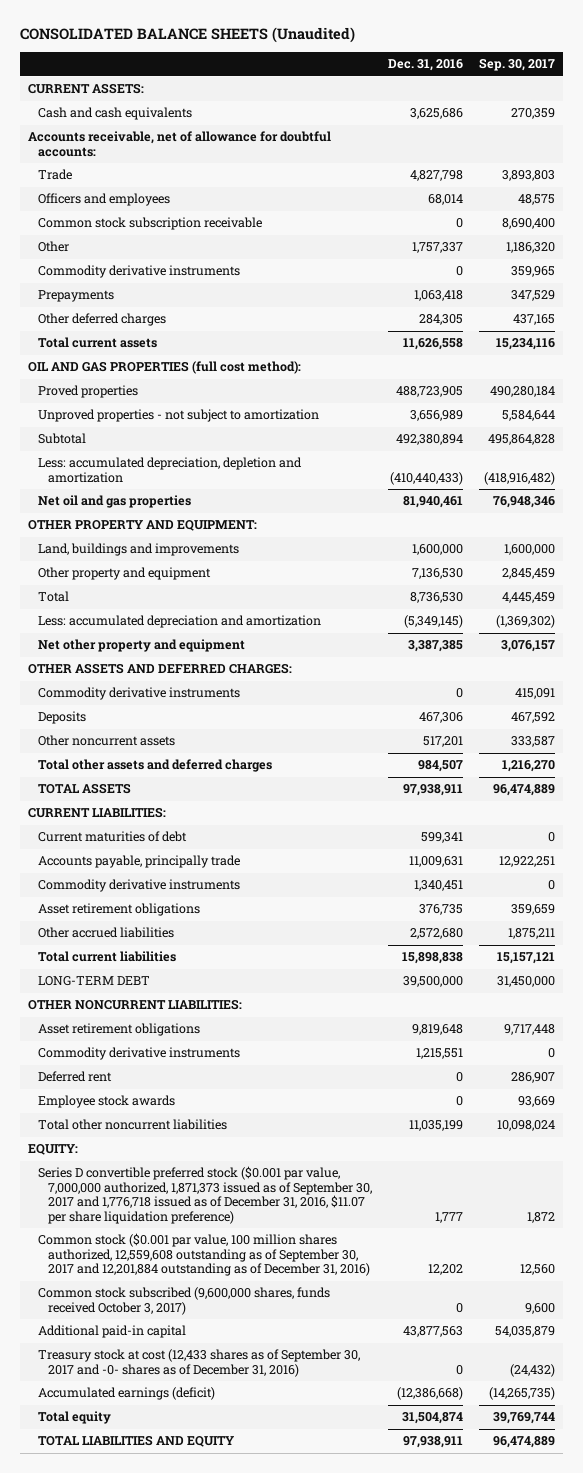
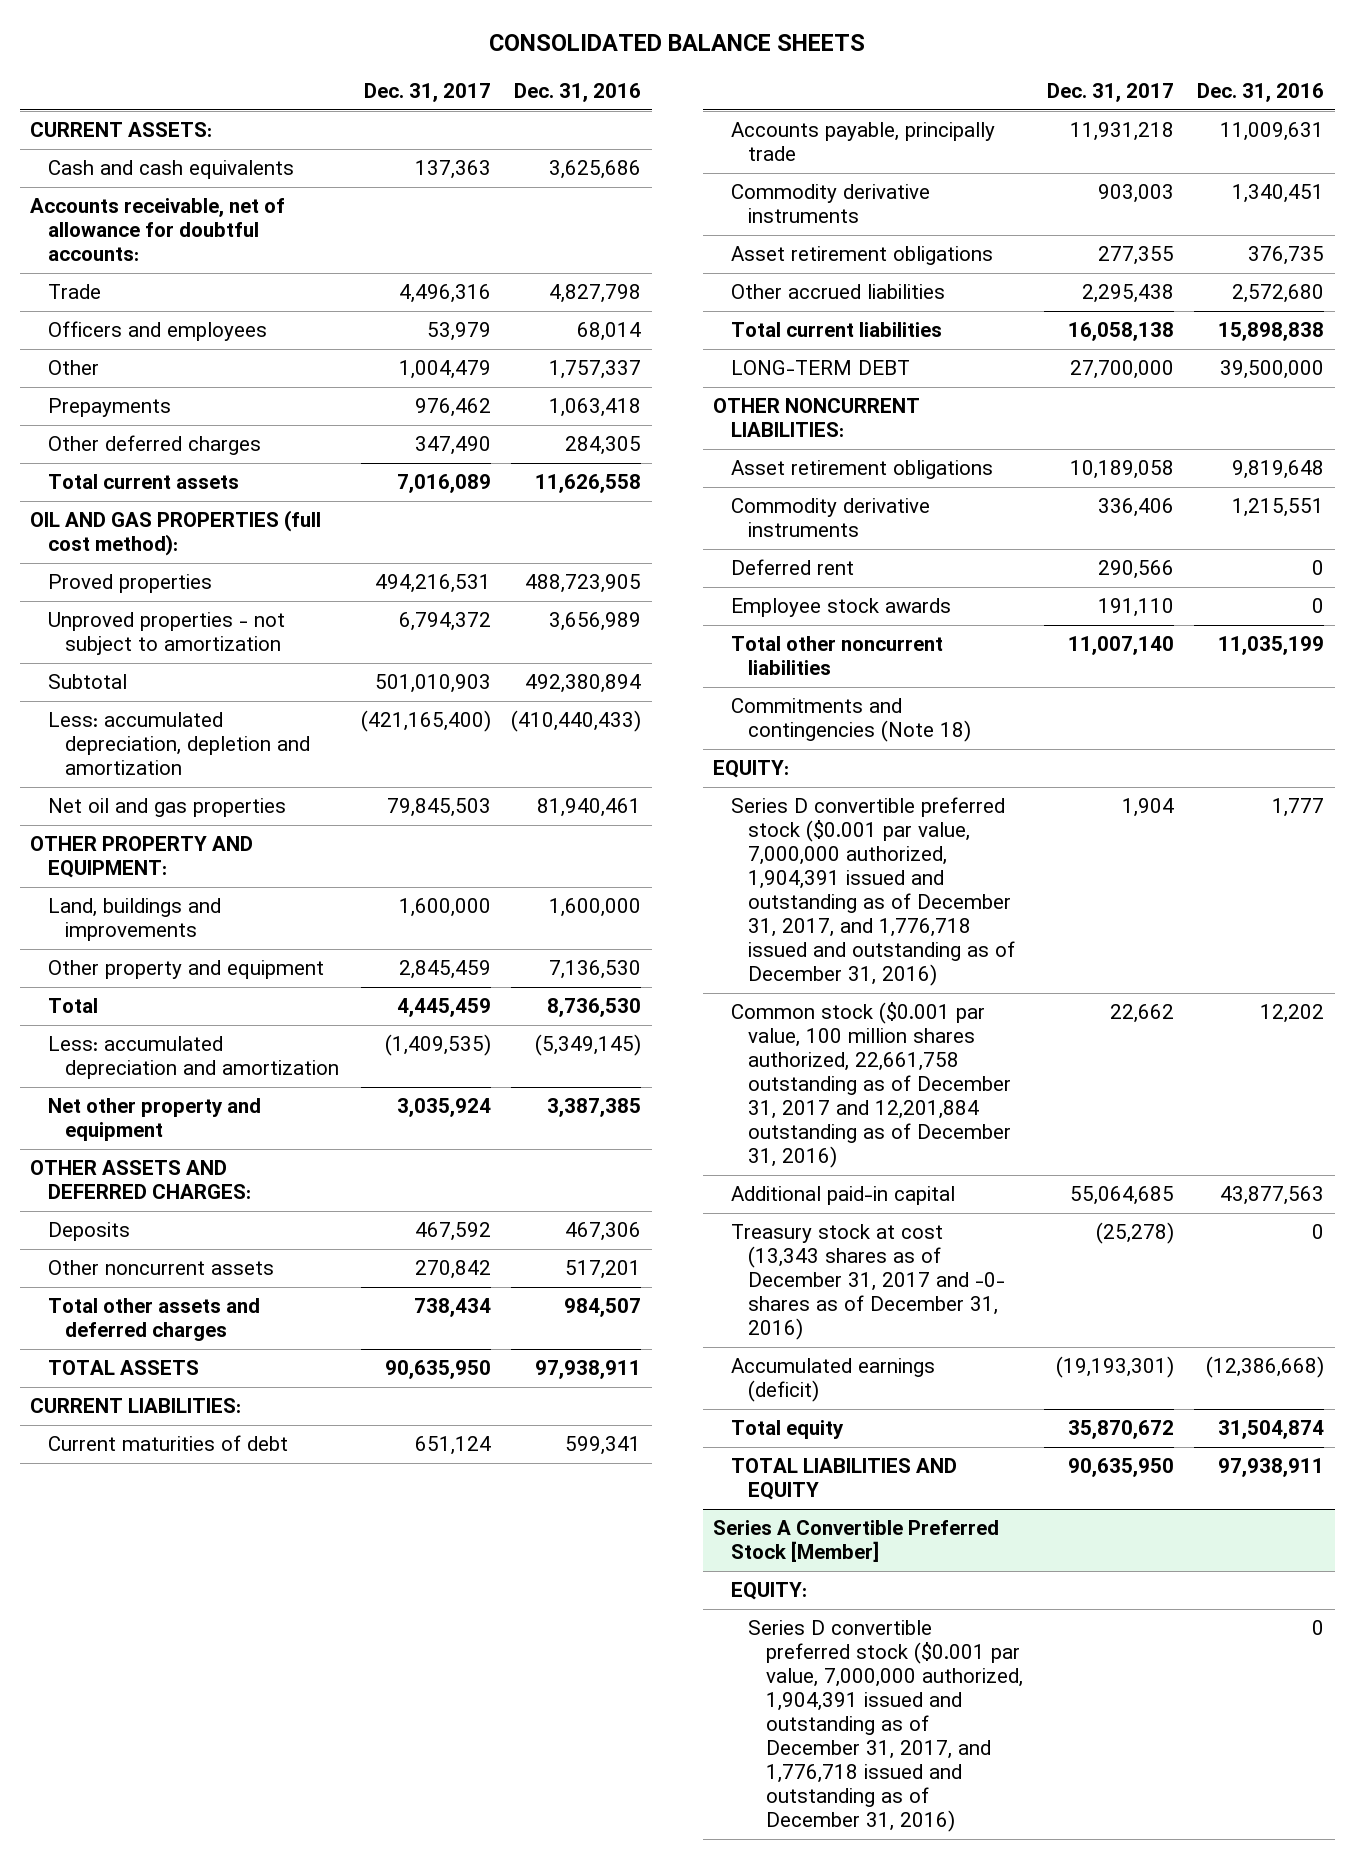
[20,27,356,44] CONSOLIDATED BALANCE SHEETS (Unaudited) -> [489,34,866,52] CONSOLIDATED BALANCE SHEETS
[479,58,556,72] Sep. 30, 2017 -> none
none -> [363,83,491,103] Dec. 31, 2017
[38,217,263,231] Common stock subscription receivable -> none
[38,265,241,279] Commodity derivative instruments -> none
[38,687,241,701] Commodity derivative instruments -> none
none -> [730,698,972,743] Commitments and contingencies (Note 18)
[38,1287,331,1315] Common stock subscribed (9,600,000 shares, funds received October 3, 2017) -> none
[38,1166,373,1224] Series D convertible preferred stock ($0.001 par value, 7,000,000 authorized, 1,871,373 issued as of September 30, 2017 and 1,776,718 issued as of December 31, 2016, $11.07 per share liquidation preference) -> [730,797,1016,987] Series D convertible preferred stock ($0.001 par value, 7,000,000 authorized, 1,904,391 issued and outstanding as of December 31, 2017, and 1,776,718 issued and outstanding as of December 31, 2016)
[38,1233,371,1277] Common stock ($0.001 par value, 100 million shares authorized, 12,559,608 outstanding as of September 30, 2017 and 12,201,884 outstanding as of December 31, 2016) -> [730,1002,1012,1169] Common stock ($0.001 par value, 100 million shares authorized, 22,661,758 outstanding as of December 31, 2017 and 12,201,884 outstanding as of December 31, 2016)
[38,1349,361,1377] Treasury stock at cost (12,433 shares as of September 30, 2017 and -0- shares as of December 31, 2016) -> [730,1224,1006,1341] Treasury stock at cost (13,343 shares as of December 31, 2017 and -0- shares as of December 31, 2016)
none -> [713,1520,1000,1563] Series A Convertible Preferred Stock [Member]
none -> [730,1582,807,1601] EQUITY:
none -> [748,1620,1023,1833] Series D convertible preferred stock ($0.001 par value, 7,000,000 authorized, 1,904,391 issued and outstanding as of December 31, 2017, and 1,776,718 issued and outstanding as of December 31, 2016)

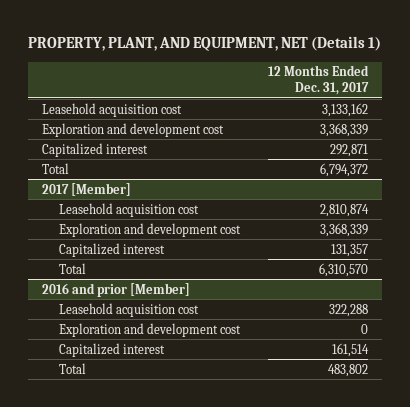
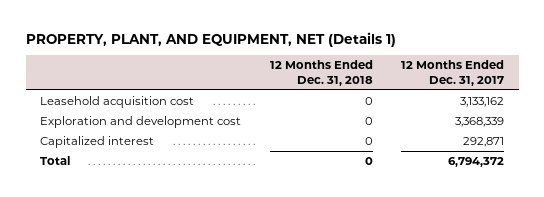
none -> [269,60,373,86] 12 Months Ended Dec. 31, 2018
[41,182,131,196] 2017 [Member] -> none
[59,202,200,217] Leasehold acquisition cost -> none
[59,222,242,237] Exploration and development cost -> none
[59,242,166,257] Capitalized interest -> none
[59,262,87,274] Total -> none
[41,282,190,297] 2016 and prior [Member] -> none
[59,302,200,317] Leasehold acquisition cost -> none
[59,322,242,337] Exploration and development cost -> none
[59,342,166,357] Capitalized interest -> none
[59,362,87,374] Total -> none

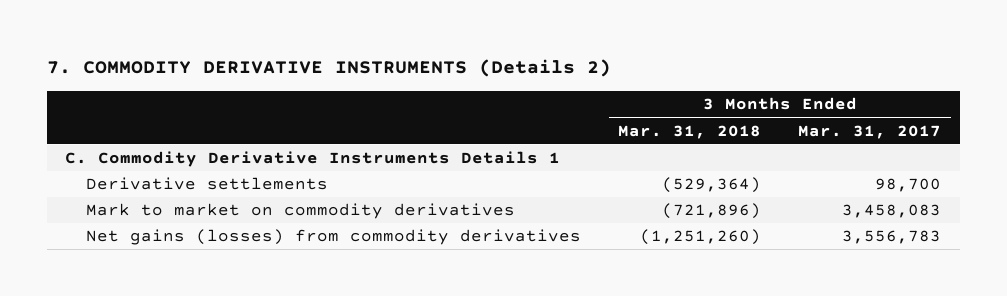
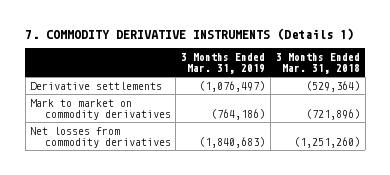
[46,59,611,78] 7. COMMODITY DERIVATIVE INSTRUMENTS (Details 2) -> [25,28,355,41] 7. COMMODITY DERIVATIVE INSTRUMENTS (Details 1)
[798,124,942,139] Mar. 31, 2017 -> none
none -> [181,52,266,74] 3 Months Ended Mar. 31, 2019
[65,151,561,168] C. Commodity Derivative Instruments Details 1 -> none
[85,229,581,246] Net gains (losses) from commodity derivatives -> [30,126,171,148] Net losses from commodity derivatives

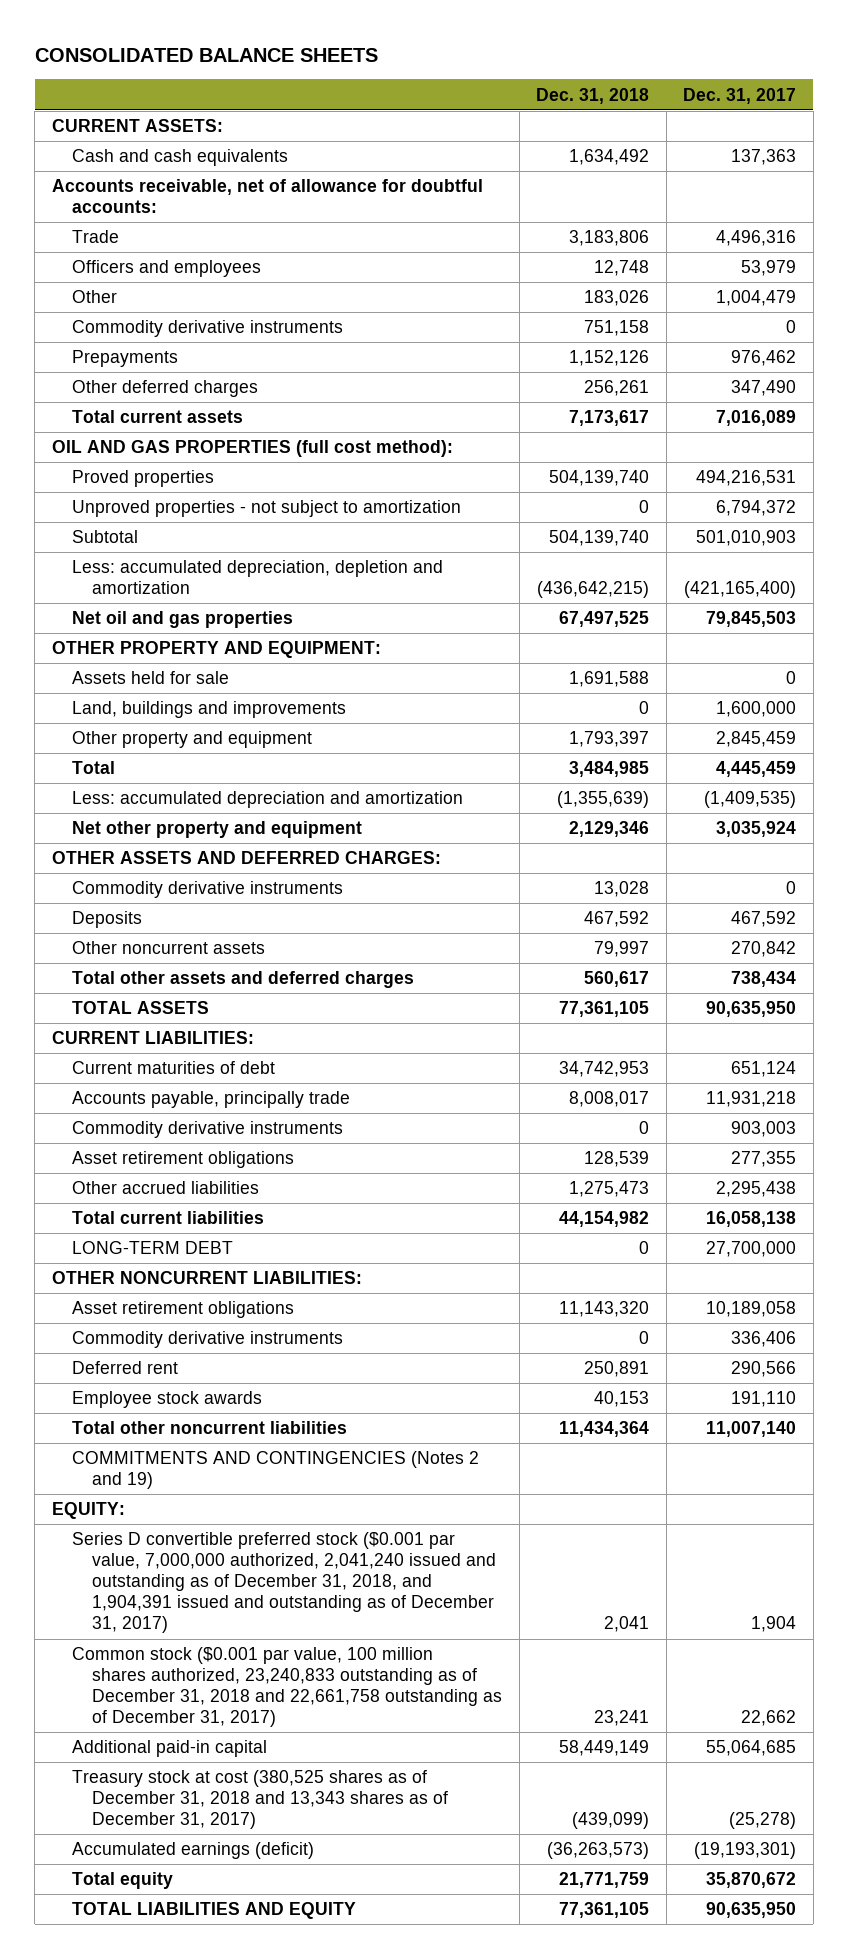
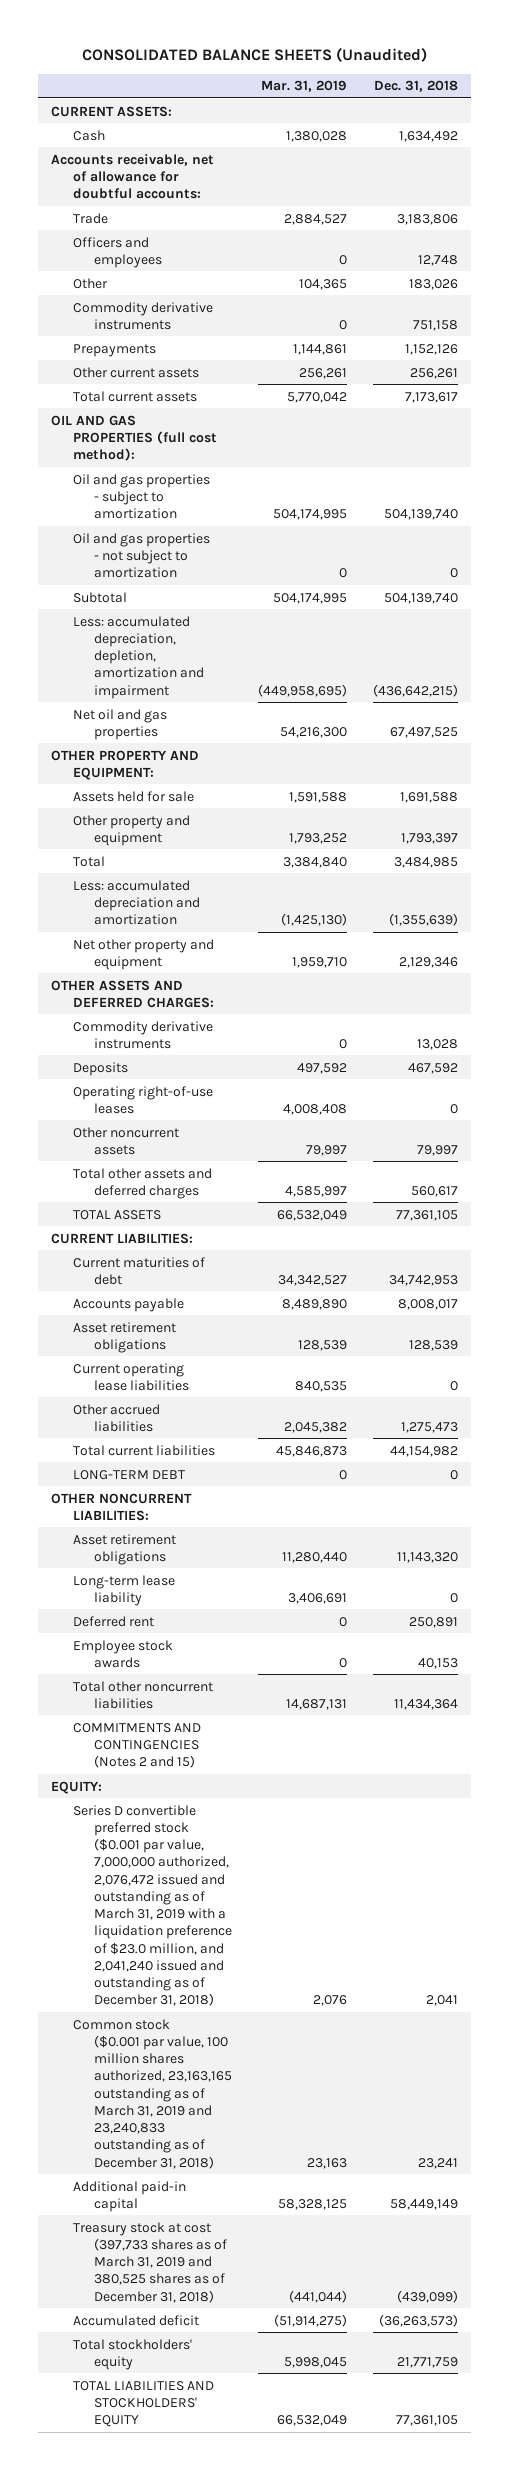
[34,47,378,62] CONSOLIDATED BALANCE SHEETS -> [81,46,427,62] CONSOLIDATED BALANCE SHEETS (Unaudited)
[683,87,797,104] Dec. 31, 2017 -> none
none -> [261,80,348,93] Mar. 31, 2019
[71,149,288,167] Cash and cash equivalents -> [72,129,105,141] Cash
[71,380,258,398] Other deferred charges -> [72,366,199,378] Other current assets
[71,470,214,488] Proved properties -> [72,473,210,520] Oil and gas properties - subject to amortization
[71,500,461,518] Unproved properties - not subject to amortization -> [72,532,210,579] Oil and gas properties - not subject to amortization
[71,560,443,595] Less: accumulated depreciation, depletion and amortization -> [72,615,205,699] Less: accumulated depreciation, depletion, amortization and impairment
[71,701,346,719] Land, buildings and improvements -> none
none -> [72,1085,213,1114] Operating right-of-use leases
[71,1121,343,1139] Commodity derivative instruments -> none
[71,1091,350,1109] Accounts payable, principally trade -> [72,1297,184,1312] Accounts payable
none -> [72,1362,190,1391] Current operating lease liabilities
[71,1331,343,1349] Commodity derivative instruments -> none
none -> [72,1574,175,1606] Long-term lease liability
[71,1451,479,1490] COMMITMENTS AND CONTINGENCIES (Notes 2 and 19) -> [72,1722,201,1769] COMMITMENTS AND CONTINGENCIES (Notes 2 and 15)
[71,1532,497,1634] Series D convertible preferred stock ($0.001 par value, 7,000,000 authorized, 2,041,240 issued and outstanding as of December 31, 2018, and 1,904,391 issued and outstanding as of December 31, 2017) -> [72,1804,233,2007] Series D convertible preferred stock ($0.001 par value, 7,000,000 authorized, 2,076,472 issued and outstanding as of March 31, 2019 with a liquidation preference of $23.0 million, and 2,041,240 issued and outstanding as of December 31, 2018)
[71,1647,503,1728] Common stock ($0.001 par value, 100 million shares authorized, 23,240,833 outstanding as of December 31, 2018 and 22,661,758 outstanding as of December 31, 2017) -> [72,2018,233,2169] Common stock ($0.001 par value, 100 million shares authorized, 23,163,165 outstanding as of March 31, 2019 and 23,240,833 outstanding as of December 31, 2018)
[71,1770,449,1830] Treasury stock at cost (380,525 shares as of December 31, 2018 and 13,343 shares as of December 31, 2017) -> [72,2221,228,2303] Treasury stock at cost (397,733 shares as of March 31, 2019 and 380,525 shares as of December 31, 2018)
[71,1842,314,1860] Accumulated earnings (deficit) -> [72,2314,199,2326] Accumulated deficit
[71,1872,173,1890] Total equity -> [72,2338,192,2370] Total stockholders' equity
[71,1902,356,1920] TOTAL LIABILITIES AND EQUITY -> [72,2380,214,2428] TOTAL LIABILITIES AND STOCKHOLDERS' EQUITY

